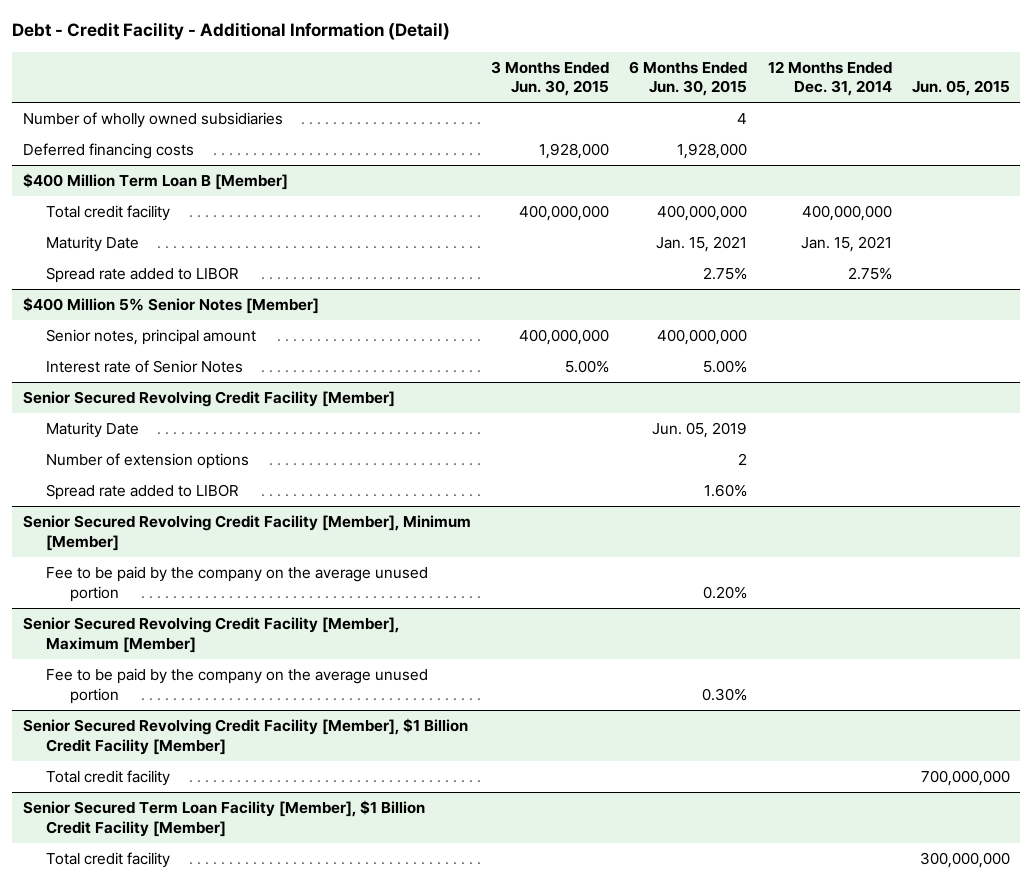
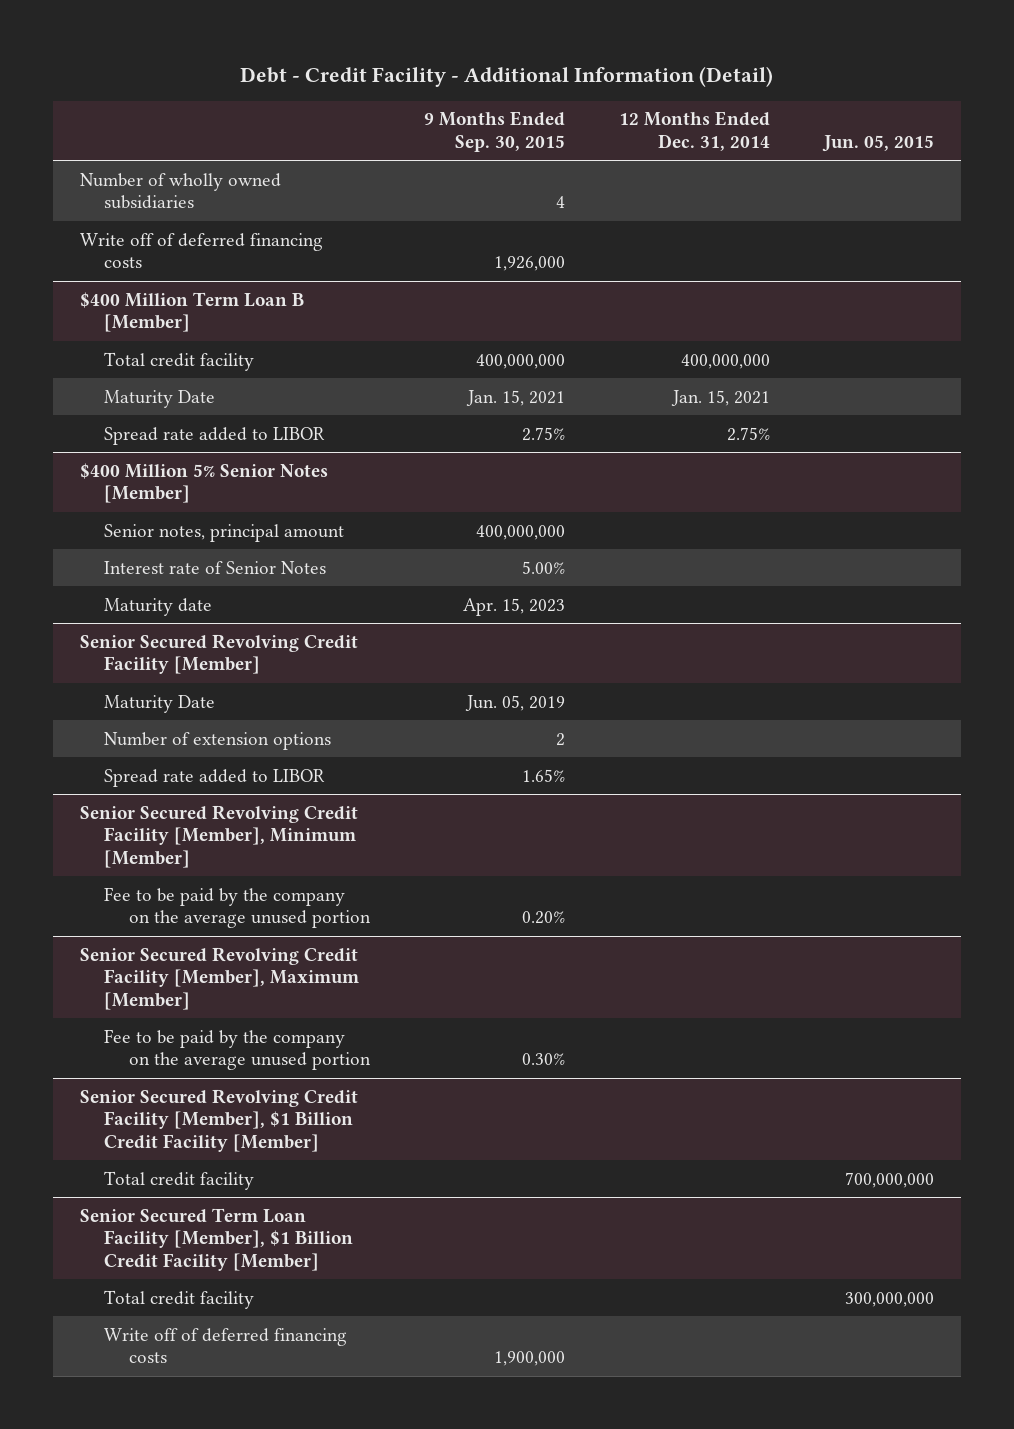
[491,60,610,97] 3 Months Ended Jun. 30, 2015 -> none
[629,60,748,97] 6 Months Ended Jun. 30, 2015 -> none
none -> [423,111,565,153] 9 Months Ended Sep. 30, 2015
[22,142,194,159] Deferred financing costs -> [79,232,323,269] Write off of deferred financing costs
none -> [104,597,213,616] Maturity date
none -> [104,1327,348,1364] Write off of deferred financing costs

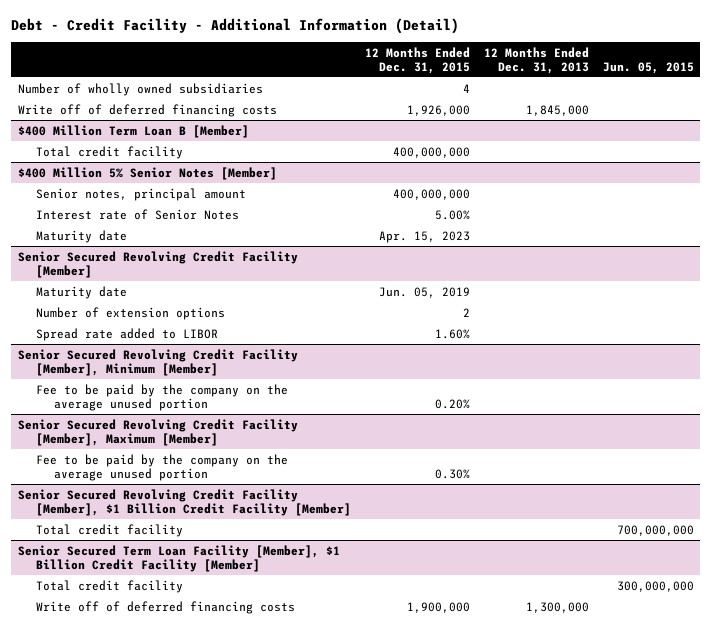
[423,111,565,153] 9 Months Ended Sep. 30, 2015 -> none
[618,111,770,152] 12 Months Ended Dec. 31, 2014 -> none
none -> [364,46,470,74] 12 Months Ended Dec. 31, 2015
none -> [483,46,589,74] 12 Months Ended Dec. 31, 2013
[104,389,216,408] Maturity Date -> none
[104,426,326,445] Spread rate added to LIBOR -> none
[104,694,216,713] Maturity Date -> [36,285,128,299] Maturity date

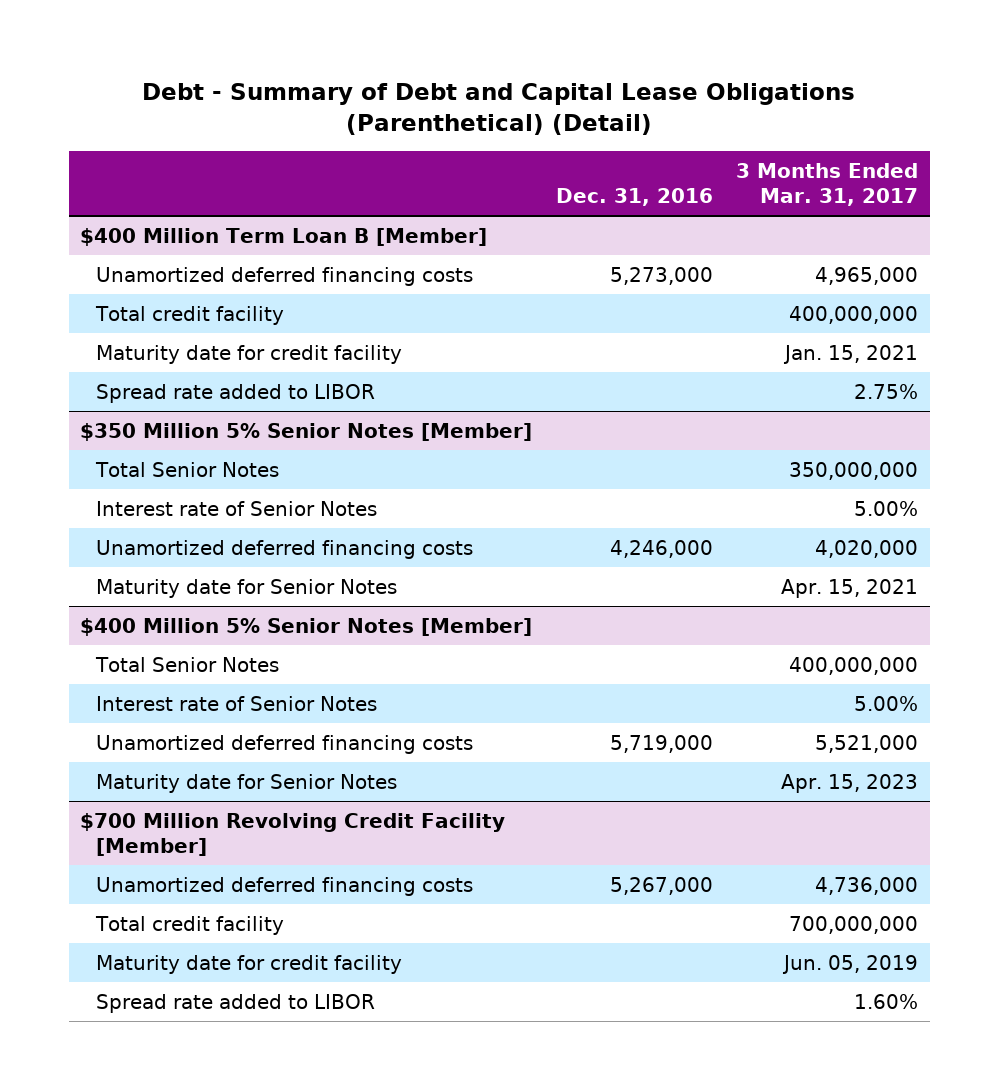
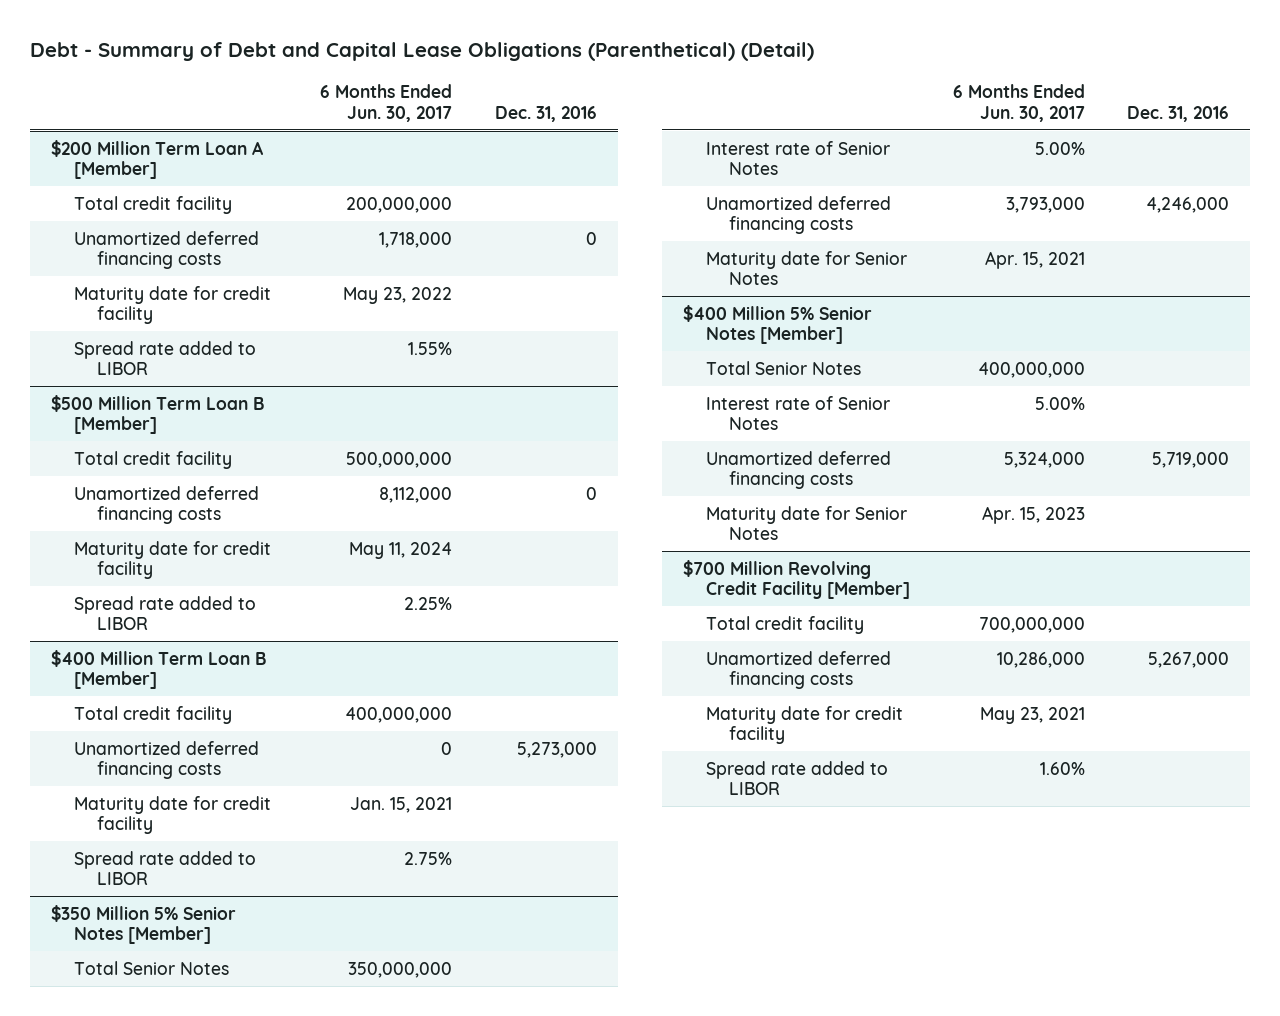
[735,162,918,207] 3 Months Ended Mar. 31, 2017 -> none
none -> [320,84,453,122] 6 Months Ended Jun. 30, 2017
none -> [50,139,263,180] $200 Million Term Loan A [Member]
none -> [73,195,232,214] Total credit facility
none -> [73,230,259,270] Unamortized deferred financing costs
none -> [73,285,271,325] Maturity date for credit facility
none -> [73,340,256,376] Spread rate added to LIBOR
none -> [50,394,264,435] $500 Million Term Loan B [Member]
none -> [73,450,232,469] Total credit facility
none -> [73,485,259,525] Unamortized deferred financing costs
none -> [73,540,271,580] Maturity date for credit facility
none -> [73,595,256,631] Spread rate added to LIBOR
[95,266,473,286] Unamortized deferred financing costs -> [73,740,259,780] Unamortized deferred financing costs
[95,876,473,896] Unamortized deferred financing costs -> [706,650,892,690] Unamortized deferred financing costs

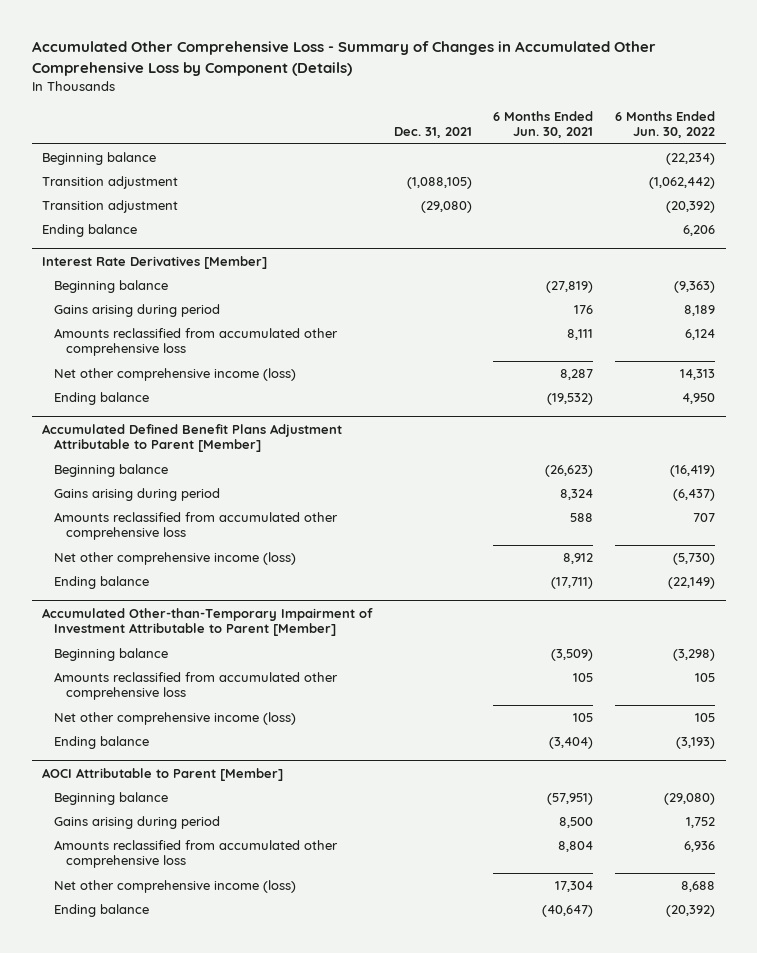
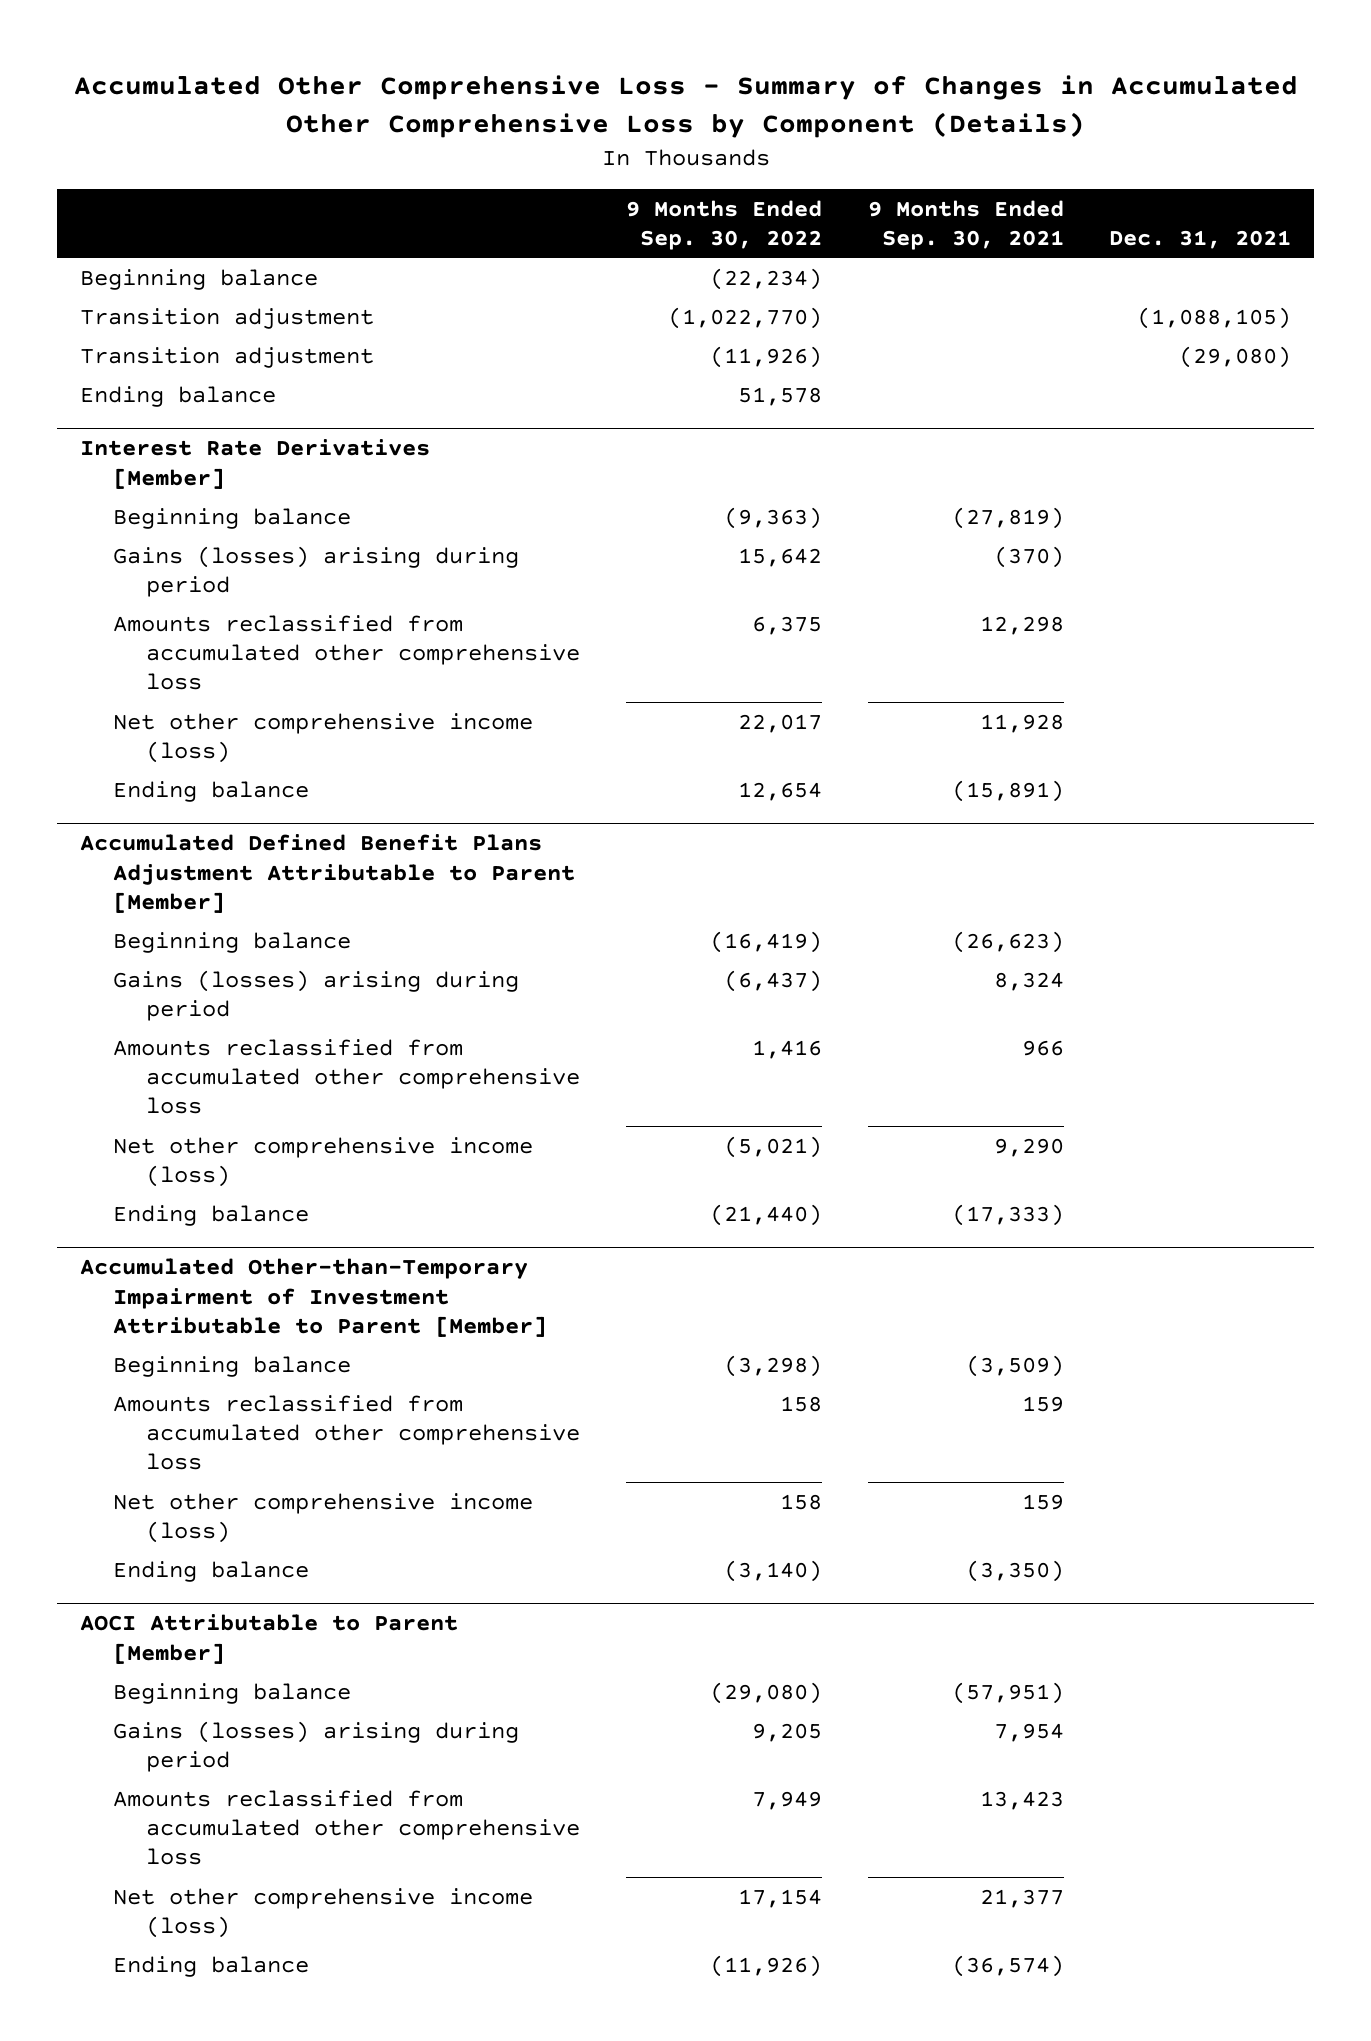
[493,110,594,139] 6 Months Ended Jun. 30, 2021 -> none
[614,110,715,139] 6 Months Ended Jun. 30, 2022 -> none
none -> [625,199,822,250] 9 Months Ended Sep. 30, 2022
none -> [867,199,1064,250] 9 Months Ended Sep. 30, 2021
[54,303,221,317] Gains arising during period -> [112,545,519,597] Gains (losses) arising during period
[54,487,221,501] Gains arising during period -> [112,969,519,1021] Gains (losses) arising during period
[54,815,221,829] Gains arising during period -> [112,1720,519,1772] Gains (losses) arising during period

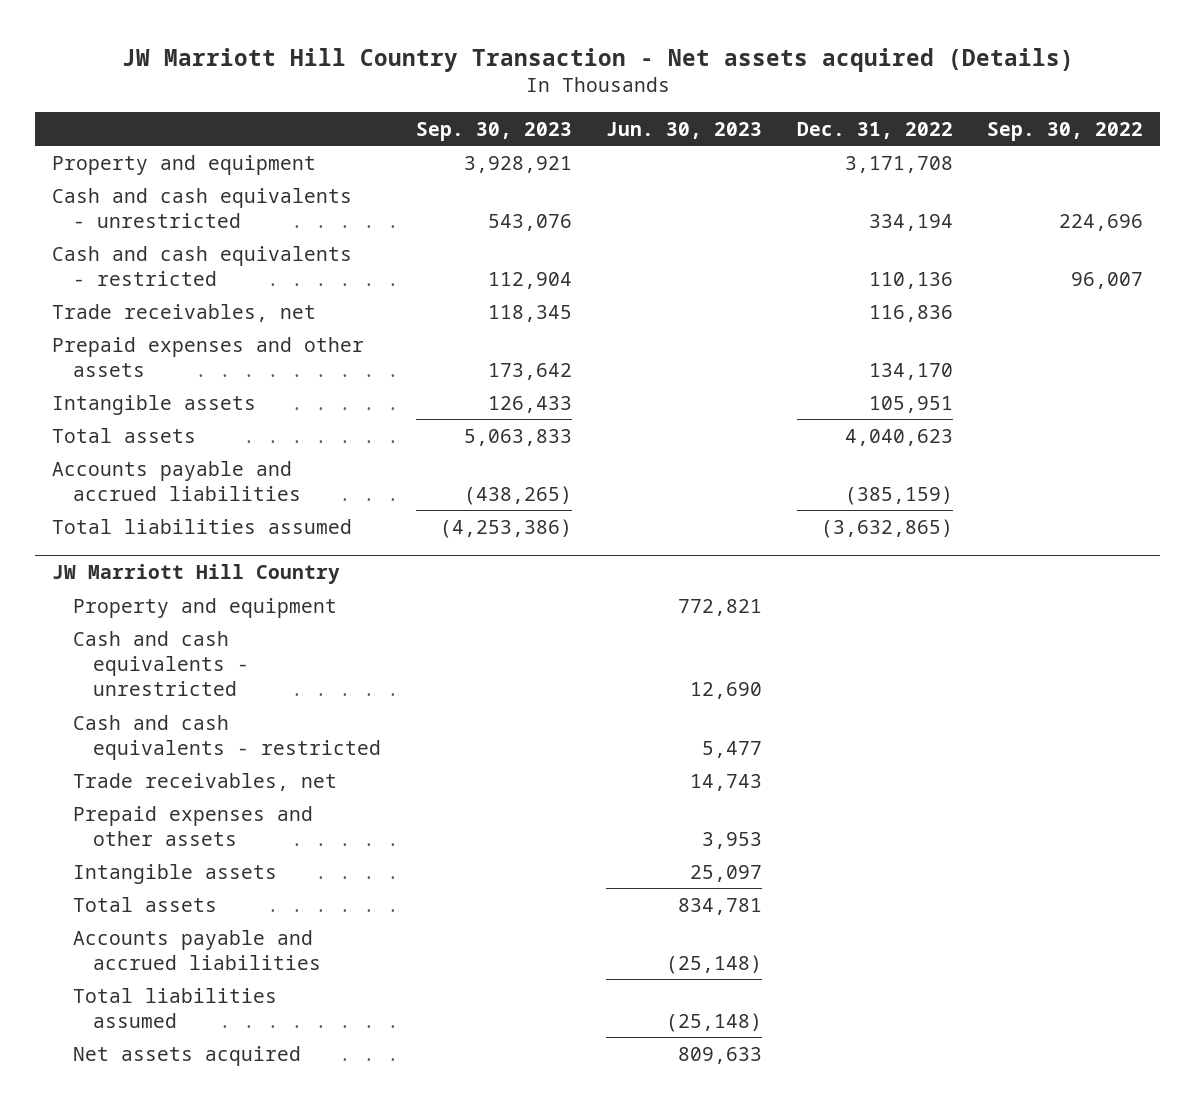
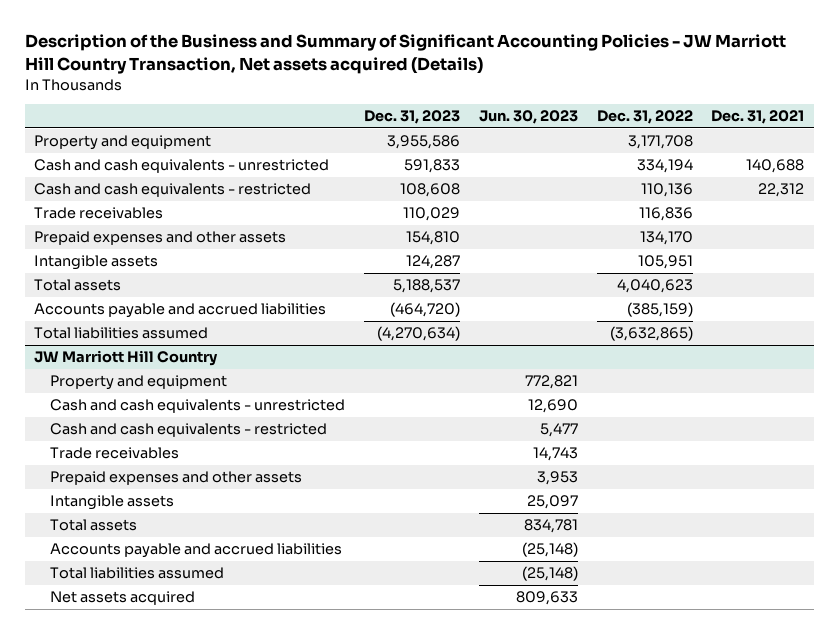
[121,47,1074,72] JW Marriott Hill Country Transaction - Net assets acquired (Details) -> [24,34,786,74] Description of the Business and Summary of Significant Accounting Policies - JW Marriott Hill Country Transaction, Net assets acquired (Details)
[415,121,572,141] Sep. 30, 2023 -> none
[986,121,1143,141] Sep. 30, 2022 -> none
none -> [363,110,460,125] Dec. 31, 2023
none -> [711,110,805,125] Dec. 31, 2021
[52,303,317,322] Trade receivables, net -> [34,207,164,220] Trade receivables
[72,772,337,791] Trade receivables, net -> [50,447,180,460] Trade receivables

